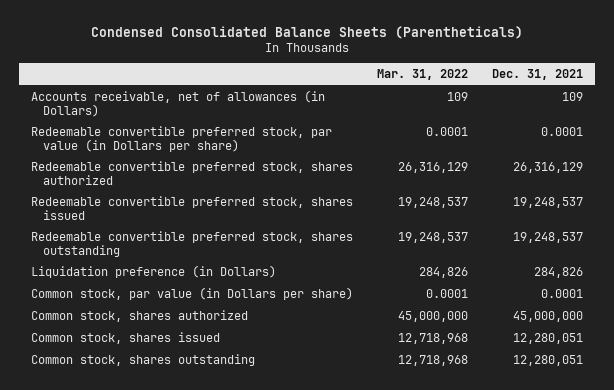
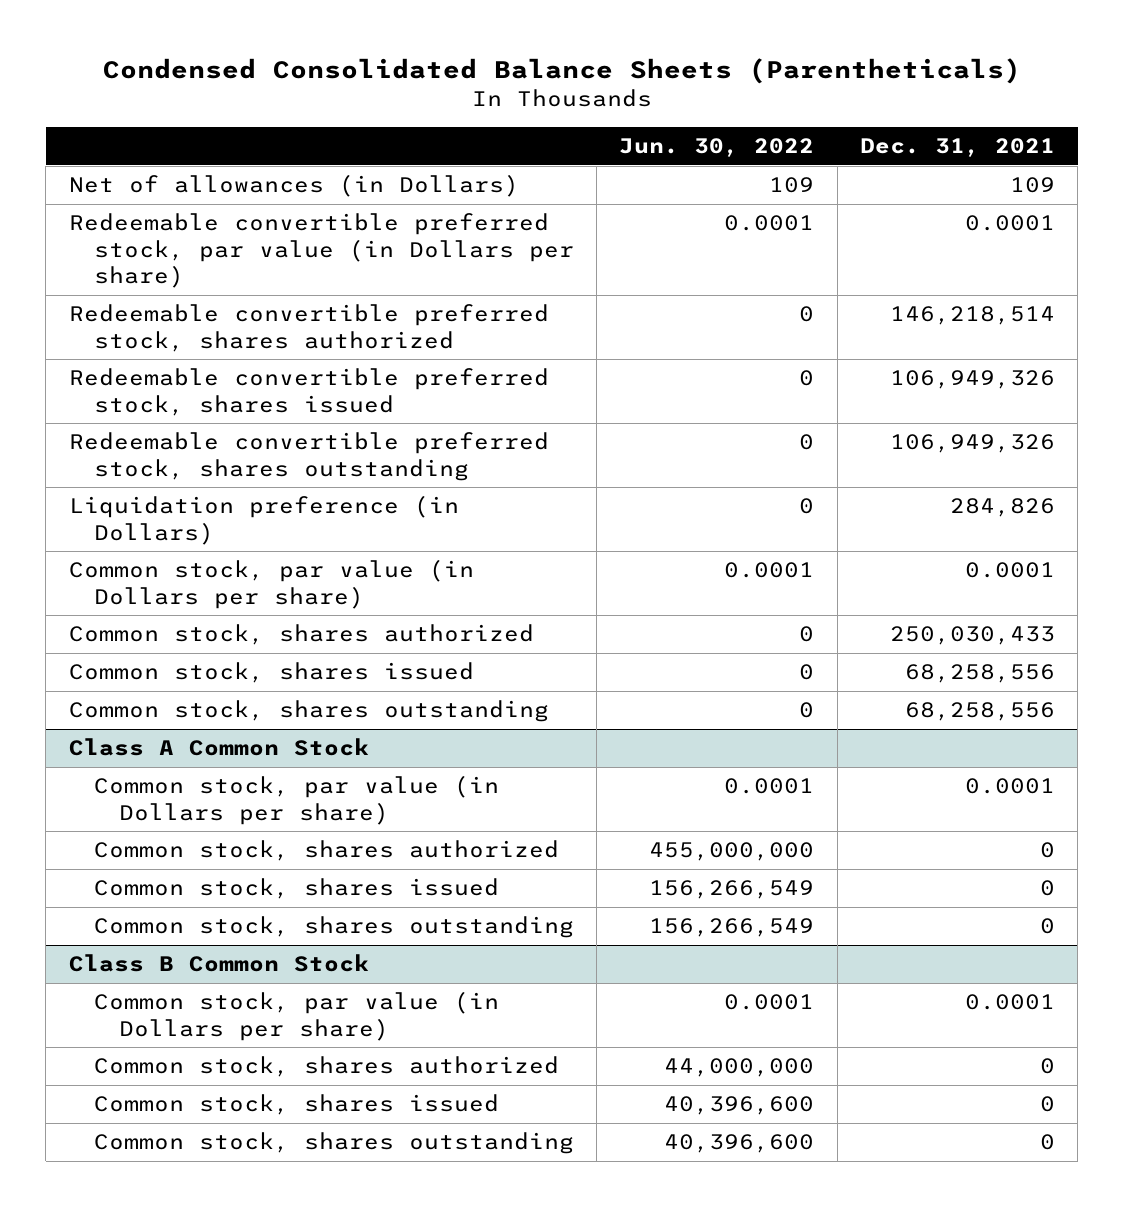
[376,69,468,81] Mar. 31, 2022 -> none
none -> [619,138,815,158] Jun. 30, 2022
[31,89,326,117] Accounts receivable, net of allowances (in Dollars) -> [68,174,519,198] Net of allowances (in Dollars)
[512,161,583,173] 26,316,129 -> [890,306,1056,326] 146,218,514
[512,196,583,208] 19,248,537 -> [890,370,1056,390] 106,949,326
[512,231,583,243] 19,248,537 -> [890,434,1056,454] 106,949,326
[512,310,583,322] 45,000,000 -> [890,626,1056,646] 250,030,433
[512,332,583,344] 12,280,051 -> [905,664,1056,684] 68,258,556
[512,354,583,366] 12,280,051 -> [905,702,1056,722] 68,258,556
none -> [68,738,369,757] Class A Common Stock
none -> [93,775,499,825] Common stock, par value (in Dollars per share)
none -> [93,840,559,862] Common stock, shares authorized
none -> [93,878,499,900] Common stock, shares issued
none -> [93,916,574,939] Common stock, shares outstanding
none -> [68,954,369,973] Class B Common Stock
none -> [93,991,499,1041] Common stock, par value (in Dollars per share)
none -> [93,1056,559,1078] Common stock, shares authorized
none -> [93,1094,499,1116] Common stock, shares issued
none -> [93,1132,574,1155] Common stock, shares outstanding

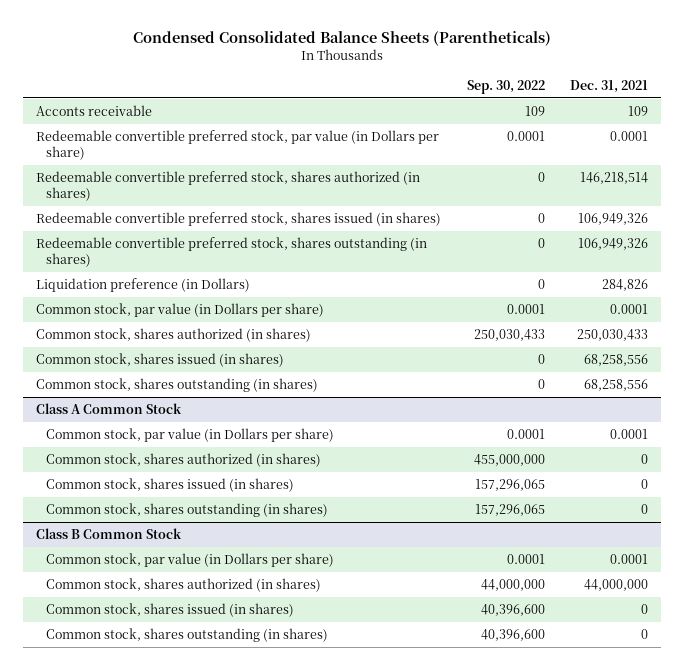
[619,138,815,158] Jun. 30, 2022 -> none
none -> [466,79,545,94] Sep. 30, 2022
[68,174,519,198] Net of allowances (in Dollars) -> [35,105,152,117] Acconts receivable
[68,304,549,352] Redeemable convertible preferred stock, shares authorized -> [35,171,420,202] Redeemable convertible preferred stock, shares authorized (in shares)
[68,368,549,416] Redeemable convertible preferred stock, shares issued -> [35,212,441,227] Redeemable convertible preferred stock, shares issued (in shares)
[68,432,549,481] Redeemable convertible preferred stock, shares outstanding -> [35,237,427,268] Redeemable convertible preferred stock, shares outstanding (in shares)
[68,624,534,646] Common stock, shares authorized -> [35,328,311,343] Common stock, shares authorized (in shares)
[68,662,474,684] Common stock, shares issued -> [35,353,284,368] Common stock, shares issued (in shares)
[68,700,549,723] Common stock, shares outstanding -> [35,378,318,393] Common stock, shares outstanding (in shares)
[93,840,559,862] Common stock, shares authorized -> [46,453,322,468] Common stock, shares authorized (in shares)
[93,878,499,900] Common stock, shares issued -> [46,478,295,493] Common stock, shares issued (in shares)
[93,916,574,939] Common stock, shares outstanding -> [46,503,329,518] Common stock, shares outstanding (in shares)
[93,1056,559,1078] Common stock, shares authorized -> [46,578,322,593] Common stock, shares authorized (in shares)
[1040,1058,1056,1075] 0 -> [584,579,649,592] 44,000,000
[93,1094,499,1116] Common stock, shares issued -> [46,603,295,618] Common stock, shares issued (in shares)
[93,1132,574,1155] Common stock, shares outstanding -> [46,628,329,643] Common stock, shares outstanding (in shares)

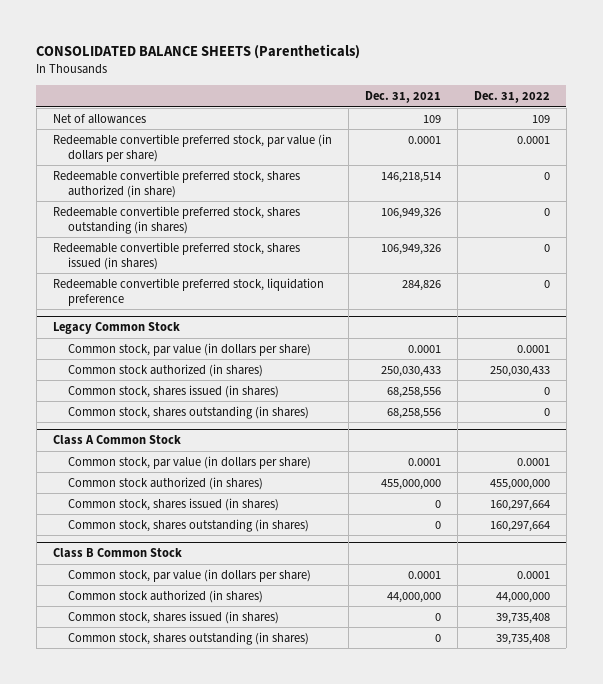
[133,30,552,46] Condensed Consolidated Balance Sheets (Parentheticals) -> [36,43,361,59] CONSOLIDATED BALANCE SHEETS (Parentheticals)
[466,79,545,94] Sep. 30, 2022 -> none
none -> [473,91,550,104] Dec. 31, 2022
[35,105,152,117] Acconts receivable -> [52,113,146,124] Net of allowances
[35,130,439,161] Redeemable convertible preferred stock, par value (in Dollars per share) -> [52,133,332,162] Redeemable convertible preferred stock, par value (in dollars per share)
[35,171,420,202] Redeemable convertible preferred stock, shares authorized (in shares) -> [52,169,300,198] Redeemable convertible preferred stock, shares authorized (in share)
[35,212,441,227] Redeemable convertible preferred stock, shares issued (in shares) -> [52,241,300,270] Redeemable convertible preferred stock, shares issued (in shares)
[35,278,250,293] Liquidation preference (in Dollars) -> [52,277,324,306] Redeemable convertible preferred stock, liquidation preference
none -> [52,322,180,335] Legacy Common Stock
[35,303,324,318] Common stock, par value (in Dollars per share) -> [67,342,311,356] Common stock, par value (in dollars per share)
[35,328,311,343] Common stock, shares authorized (in shares) -> [67,363,263,377] Common stock authorized (in shares)
[46,428,335,443] Common stock, par value (in Dollars per share) -> [67,455,311,469] Common stock, par value (in dollars per share)
[46,453,322,468] Common stock, shares authorized (in shares) -> [67,476,263,490] Common stock authorized (in shares)
[641,454,649,465] 0 -> [380,478,441,490] 455,000,000
[46,553,335,568] Common stock, par value (in Dollars per share) -> [67,568,311,582] Common stock, par value (in dollars per share)
[46,578,322,593] Common stock, shares authorized (in shares) -> [67,589,263,603] Common stock authorized (in shares)

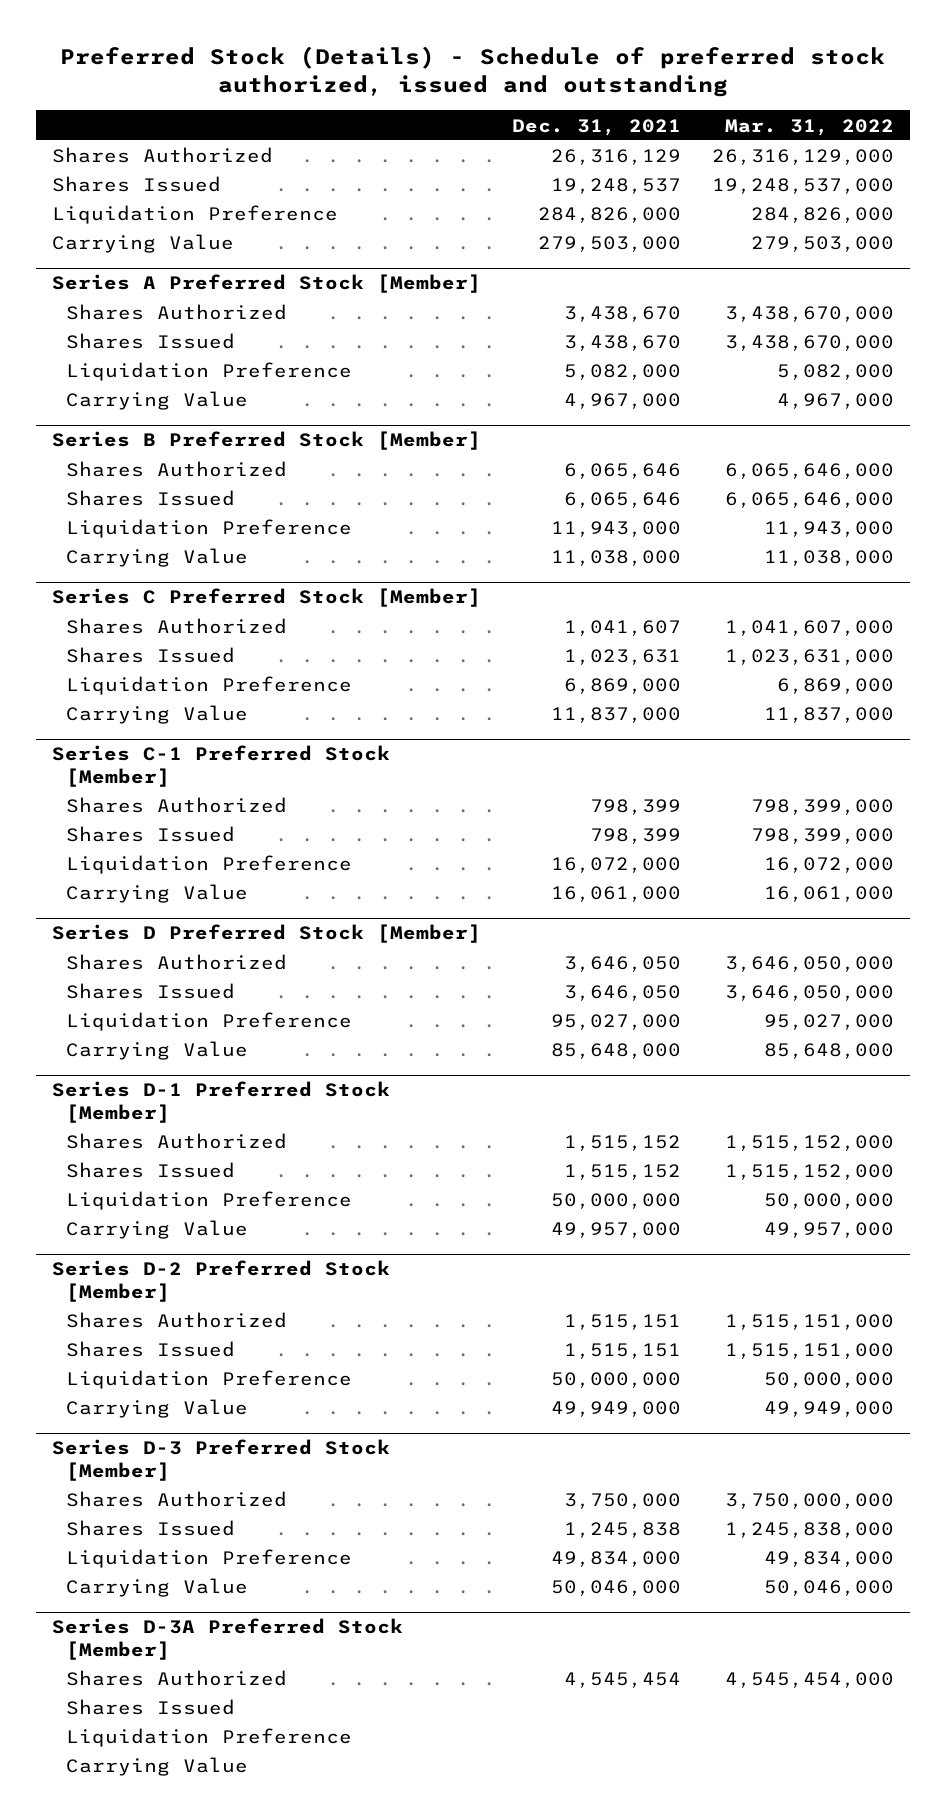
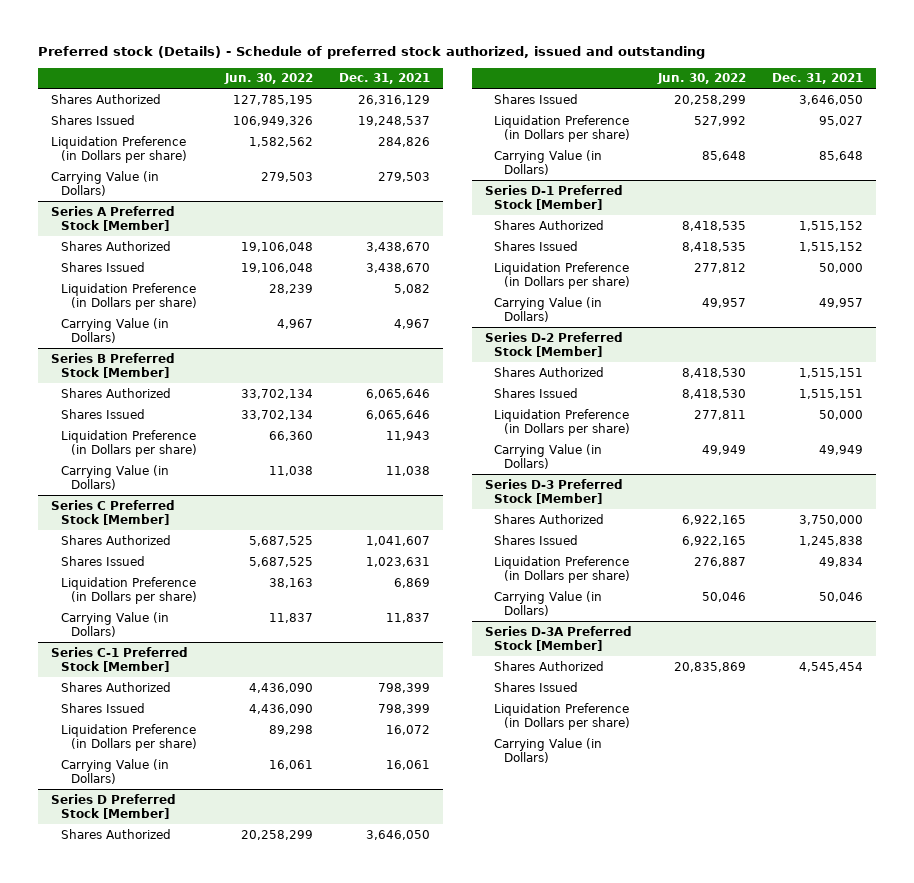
[59,46,885,98] Preferred Stock (Details) - Schedule of preferred stock authorized, issued and outstanding -> [38,46,706,60] Preferred stock (Details) - Schedule of preferred stock authorized, issued and outstanding
[724,118,894,136] Mar. 31, 2022 -> none
none -> [223,73,313,85] Jun. 30, 2022
[51,205,338,225] Liquidation Preference -> none
none -> [51,135,187,164] Liquidation Preference (in Dollars per share)
[51,234,234,254] Carrying Value -> [51,170,160,197] Carrying Value (in Dollars)
[537,236,681,253] 279,503,000 -> [377,171,430,182] 279,503
[66,362,353,382] Liquidation Preference -> none
none -> [60,282,197,311] Liquidation Preference (in Dollars per share)
[66,391,249,411] Carrying Value -> [60,317,169,344] Carrying Value (in Dollars)
[563,393,681,410] 4,967,000 -> [393,318,430,329] 4,967
[66,519,353,539] Liquidation Preference -> none
none -> [60,429,197,458] Liquidation Preference (in Dollars per share)
[66,548,249,568] Carrying Value -> [60,464,169,491] Carrying Value (in Dollars)
[550,550,681,567] 11,038,000 -> [385,465,430,476] 11,038
[66,676,353,696] Liquidation Preference -> none
none -> [60,576,197,605] Liquidation Preference (in Dollars per share)
[66,705,249,725] Carrying Value -> [60,611,169,638] Carrying Value (in Dollars)
[550,707,681,724] 11,837,000 -> [385,612,430,623] 11,837
[66,855,353,875] Liquidation Preference -> none
none -> [60,723,197,752] Liquidation Preference (in Dollars per share)
[66,884,249,904] Carrying Value -> [60,758,169,785] Carrying Value (in Dollars)
[550,886,681,903] 16,061,000 -> [385,759,430,770] 16,061
[66,1012,353,1032] Liquidation Preference -> none
none -> [494,114,630,143] Liquidation Preference (in Dollars per share)
[66,1041,249,1061] Carrying Value -> [494,149,603,176] Carrying Value (in Dollars)
[550,1043,681,1060] 85,648,000 -> [818,150,863,161] 85,648
[66,1191,353,1211] Liquidation Preference -> none
none -> [494,261,630,290] Liquidation Preference (in Dollars per share)
[66,1220,249,1240] Carrying Value -> [494,296,603,323] Carrying Value (in Dollars)
[550,1222,681,1239] 49,957,000 -> [818,297,863,308] 49,957
[66,1370,353,1390] Liquidation Preference -> none
none -> [494,408,630,437] Liquidation Preference (in Dollars per share)
[66,1399,249,1419] Carrying Value -> [494,443,603,470] Carrying Value (in Dollars)
[550,1401,681,1418] 49,949,000 -> [818,444,863,455] 49,949
[66,1549,353,1569] Liquidation Preference -> none
none -> [494,555,630,584] Liquidation Preference (in Dollars per share)
[66,1578,249,1598] Carrying Value -> [494,590,603,617] Carrying Value (in Dollars)
[550,1580,681,1597] 50,046,000 -> [818,591,863,602] 50,046
[66,1728,353,1748] Liquidation Preference -> none
none -> [494,702,630,731] Liquidation Preference (in Dollars per share)
[66,1757,249,1777] Carrying Value -> [494,737,603,764] Carrying Value (in Dollars)

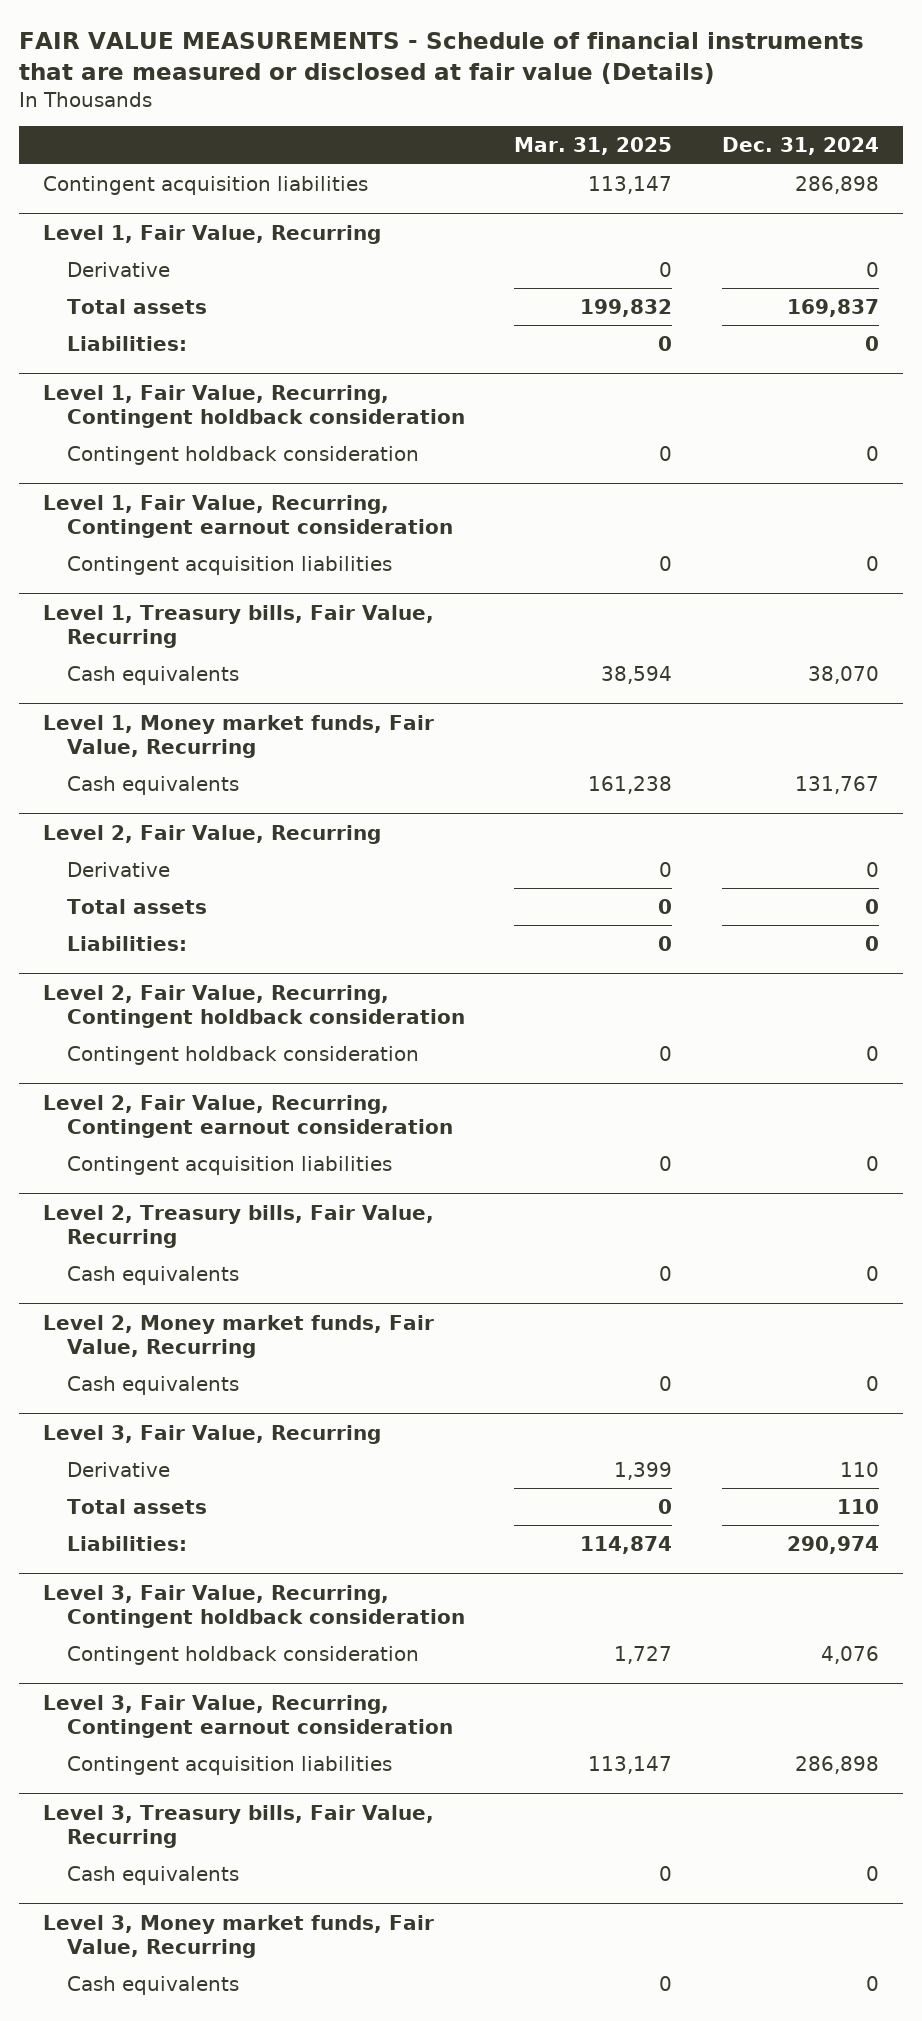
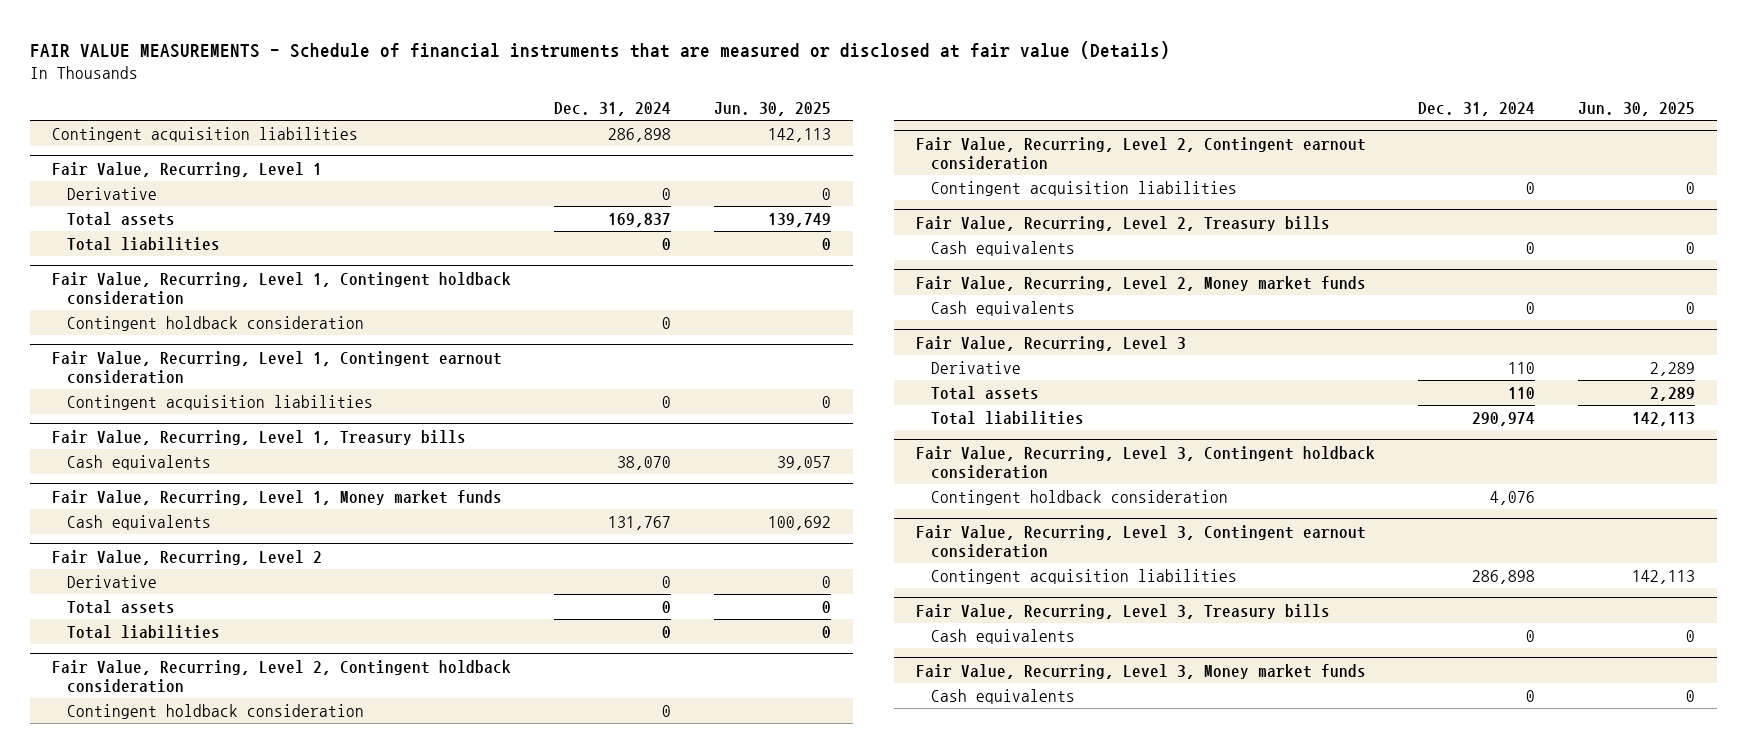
[514,137,673,156] Mar. 31, 2025 -> none
none -> [714,101,832,116] Jun. 30, 2025
[43,224,382,244] Level 1, Fair Value, Recurring -> [51,161,322,177] Fair Value, Recurring, Level 1
[67,335,188,351] Liabilities: -> [66,237,220,252] Total liabilities
[43,384,466,428] Level 1, Fair Value, Recurring, Contingent holdback consideration -> [51,271,511,305] Fair Value, Recurring, Level 1, Contingent holdback consideration
[43,494,454,538] Level 1, Fair Value, Recurring, Contingent earnout consideration -> [51,350,502,384] Fair Value, Recurring, Level 1, Contingent earnout consideration
[43,604,435,648] Level 1, Treasury bills, Fair Value, Recurring -> [51,429,466,445] Fair Value, Recurring, Level 1, Treasury bills
[43,714,435,758] Level 1, Money market funds, Fair Value, Recurring -> [51,489,502,505] Fair Value, Recurring, Level 1, Money market funds
[43,824,382,844] Level 2, Fair Value, Recurring -> [51,549,322,565] Fair Value, Recurring, Level 2
[67,935,188,951] Liabilities: -> [66,625,220,640] Total liabilities
[43,984,466,1028] Level 2, Fair Value, Recurring, Contingent holdback consideration -> [51,659,511,693] Fair Value, Recurring, Level 2, Contingent holdback consideration
[43,1094,454,1138] Level 2, Fair Value, Recurring, Contingent earnout consideration -> [915,136,1366,170] Fair Value, Recurring, Level 2, Contingent earnout consideration
[43,1204,435,1248] Level 2, Treasury bills, Fair Value, Recurring -> [915,215,1330,231] Fair Value, Recurring, Level 2, Treasury bills
[43,1314,435,1358] Level 2, Money market funds, Fair Value, Recurring -> [915,275,1366,291] Fair Value, Recurring, Level 2, Money market funds
[43,1424,382,1444] Level 3, Fair Value, Recurring -> [915,335,1186,351] Fair Value, Recurring, Level 3
[67,1535,188,1551] Liabilities: -> [930,411,1084,426] Total liabilities
[43,1584,466,1628] Level 3, Fair Value, Recurring, Contingent holdback consideration -> [915,445,1375,479] Fair Value, Recurring, Level 3, Contingent holdback consideration
[43,1694,454,1738] Level 3, Fair Value, Recurring, Contingent earnout consideration -> [915,524,1366,558] Fair Value, Recurring, Level 3, Contingent earnout consideration
[43,1804,435,1848] Level 3, Treasury bills, Fair Value, Recurring -> [915,603,1330,619] Fair Value, Recurring, Level 3, Treasury bills
[43,1914,435,1958] Level 3, Money market funds, Fair Value, Recurring -> [915,663,1366,679] Fair Value, Recurring, Level 3, Money market funds

